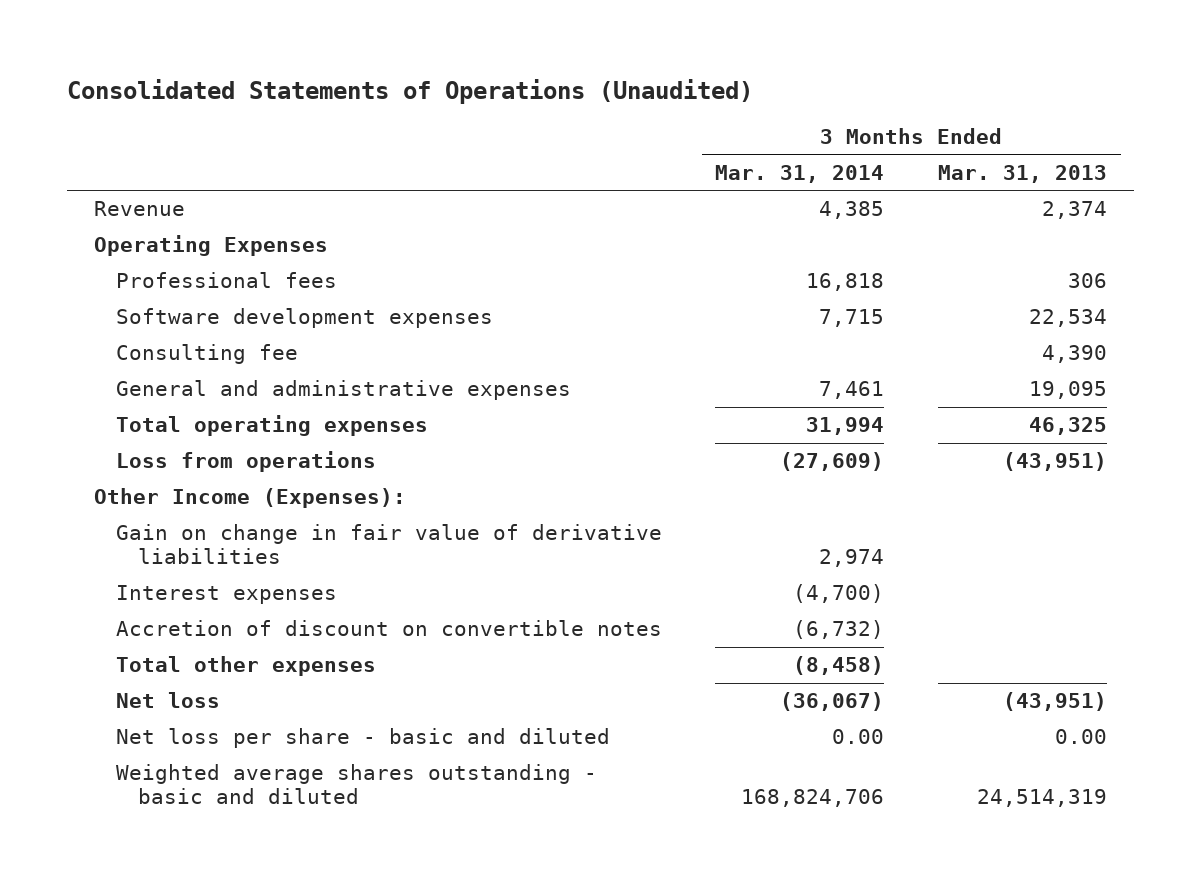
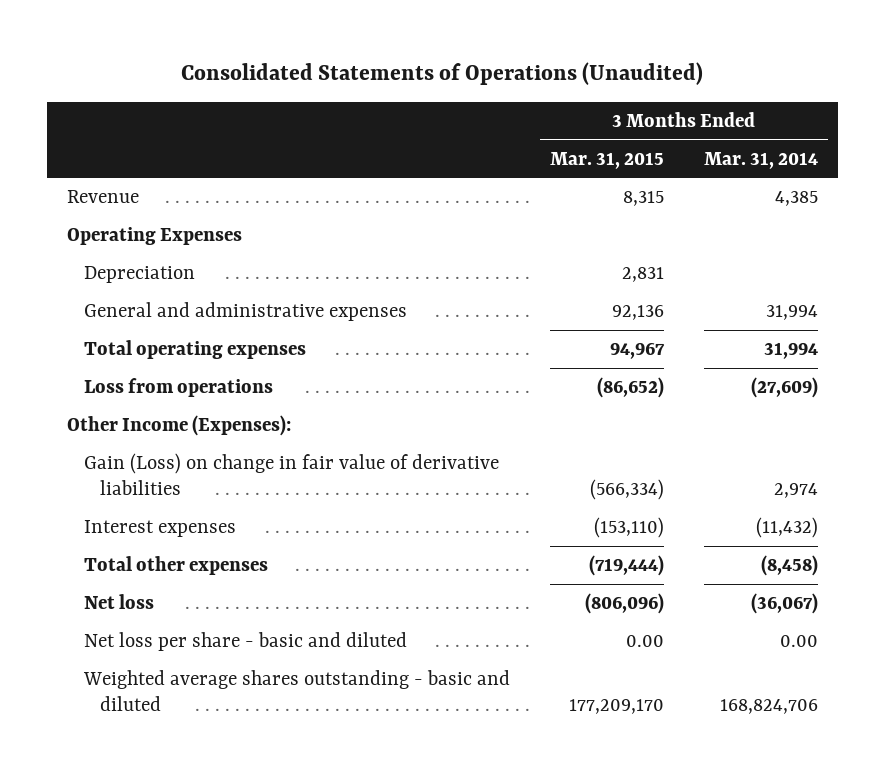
[938,164,1108,183] Mar. 31, 2013 -> none
none -> [549,151,664,169] Mar. 31, 2015
[115,272,337,289] Professional fees -> none
[115,308,493,329] Software development expenses -> none
[115,344,298,365] Consulting fee -> none
none -> [83,265,195,283] Depreciation
[819,381,885,400] 7,461 -> [765,304,818,320] 31,994
[115,620,662,637] Accretion of discount on convertible notes -> none
[115,524,662,565] Gain on change in fair value of derivative liabilities -> [83,452,499,496] Gain (Loss) on change in fair value of derivative liabilities
[793,584,885,604] (4,700) -> [755,516,818,538] (11,432)

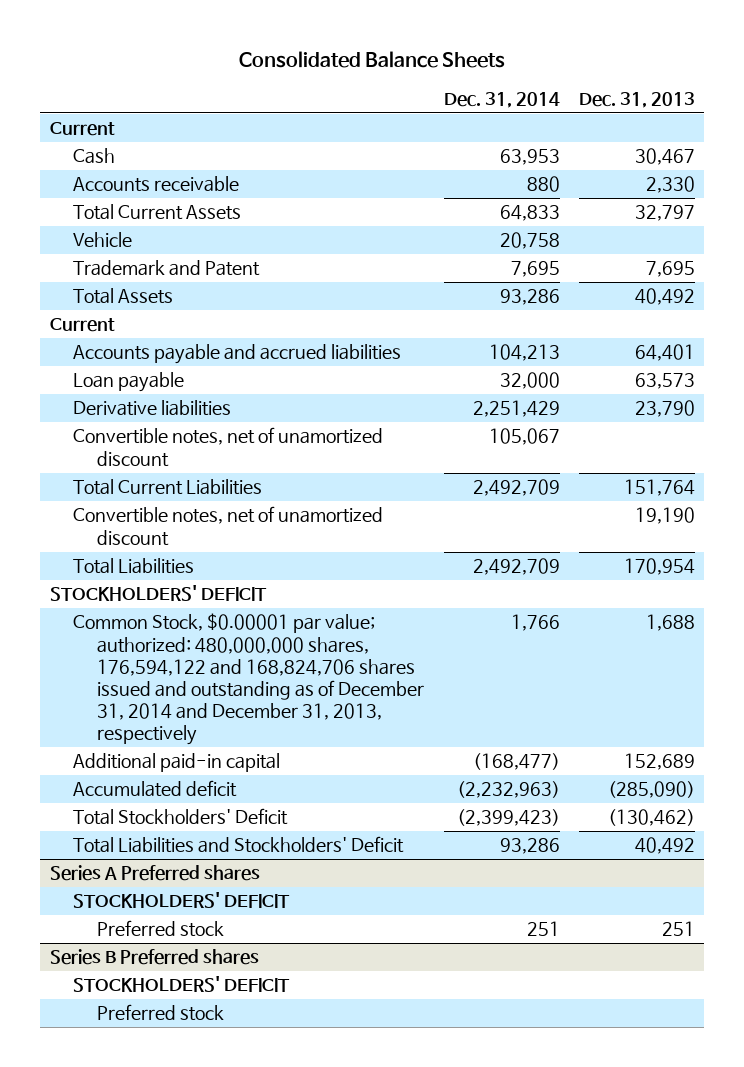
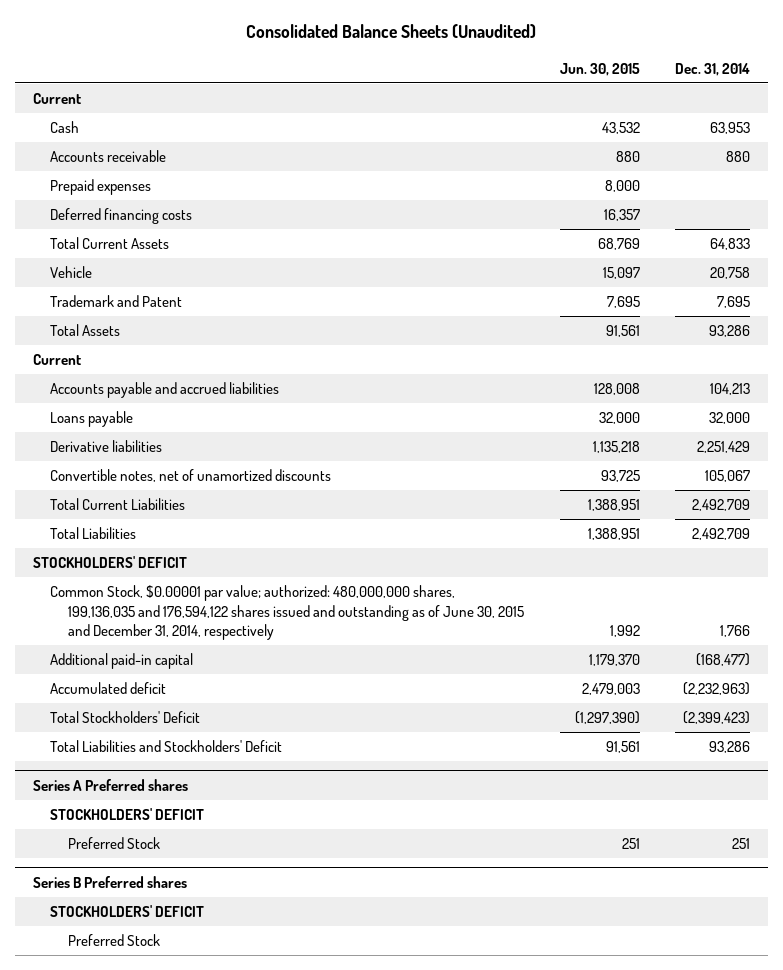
[239,50,506,68] Consolidated Balance Sheets -> [246,24,537,39] Consolidated Balance Sheets (Unaudited)
[578,91,695,108] Dec. 31, 2013 -> none
none -> [559,62,640,76] Jun. 30, 2015
none -> [50,179,152,196] Prepaid expenses
none -> [50,208,193,225] Deferred financing costs
[73,372,185,393] Loan payable -> [50,411,134,428] Loans payable
[73,427,384,467] Convertible notes, net of unamortized discount -> [50,469,332,483] Convertible notes, net of unamortized discounts
[73,506,384,546] Convertible notes, net of unamortized discount -> none
[73,613,425,746] Common Stock, $0.00001 par value; authorized: 480,000,000 shares, 176,594,122 and 168,824,706 shares issued and outstanding as of December 31, 2014 and December 31, 2013, respectively -> [50,585,525,641] Common Stock, $0.00001 par value; authorized: 480,000,000 shares, 199,136,035 and 176,594,122 shares issued and outstanding as of June 30, 2015 and December 31, 2014, respectively
[97,920,225,938] Preferred stock -> [68,837,161,850] Preferred Stock
[97,1004,225,1022] Preferred stock -> [68,934,161,947] Preferred Stock

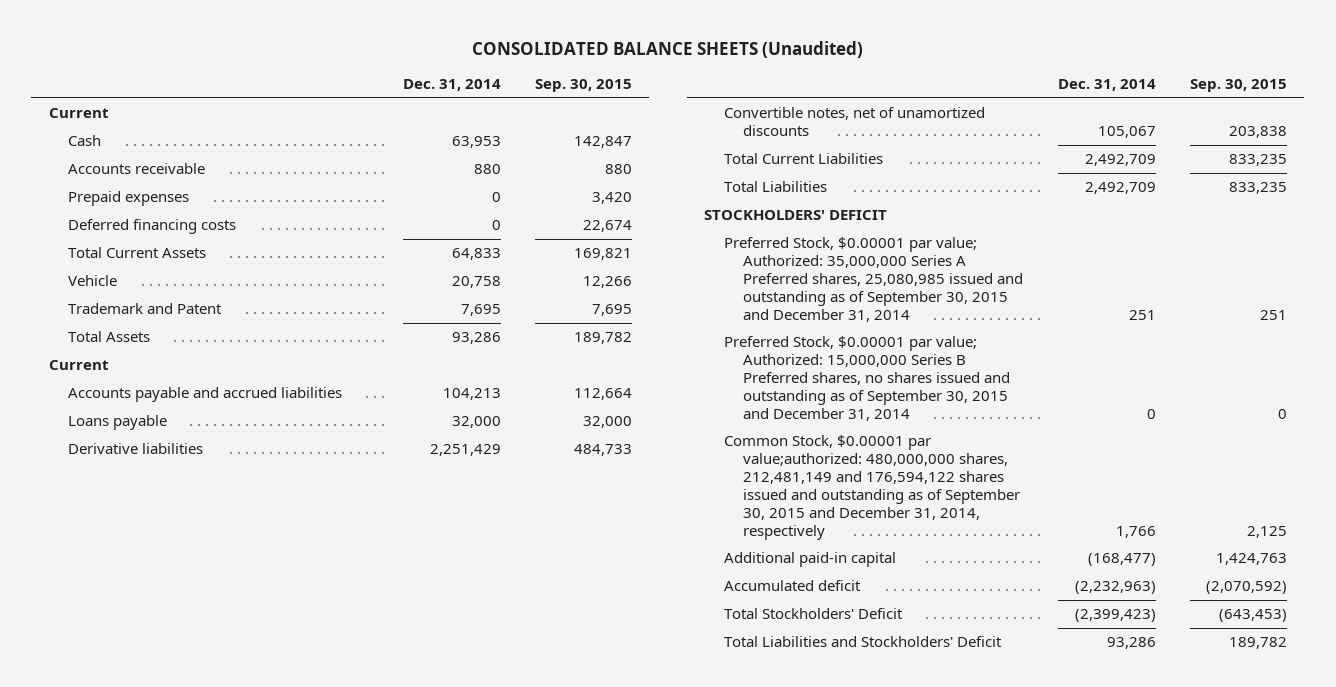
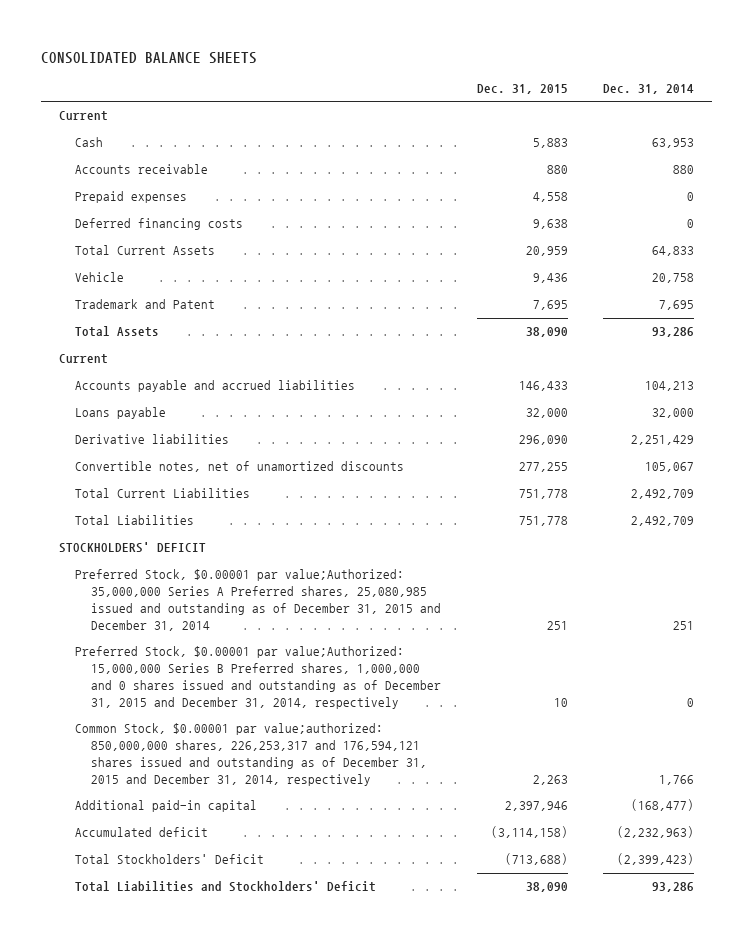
[471,40,863,58] CONSOLIDATED BALANCE SHEETS (Unaudited) -> [41,51,258,64] CONSOLIDATED BALANCE SHEETS
[534,78,632,92] Sep. 30, 2015 -> none
none -> [476,84,568,95] Dec. 31, 2015
[723,237,1024,322] Preferred Stock, $0.00001 par value; Authorized: 35,000,000 Series A Preferred shares, 25,080,985 issued and outstanding as of September 30, 2015 and December 31, 2014 -> [75,569,442,631] Preferred Stock, $0.00001 par value;Authorized: 35,000,000 Series A Preferred shares, 25,080,985 issued and outstanding as of December 31, 2015 and December 31, 2014
[723,336,1011,421] Preferred Stock, $0.00001 par value; Authorized: 15,000,000 Series B Preferred shares, no shares issued and outstanding as of September 30, 2015 and December 31, 2014 -> [75,646,442,709] Preferred Stock, $0.00001 par value;Authorized: 15,000,000 Series B Preferred shares, 1,000,000 and 0 shares issued and outstanding as of December 31, 2015 and December 31, 2014, respectively
[723,435,1021,540] Common Stock, $0.00001 par value;authorized: 480,000,000 shares, 212,481,149 and 176,594,122 shares issued and outstanding as of September 30, 2015 and December 31, 2014, respectively -> [75,723,428,786] Common Stock, $0.00001 par value;authorized: 850,000,000 shares, 226,253,317 and 176,594,121 shares issued and outstanding as of December 31, 2015 and December 31, 2014, respectively

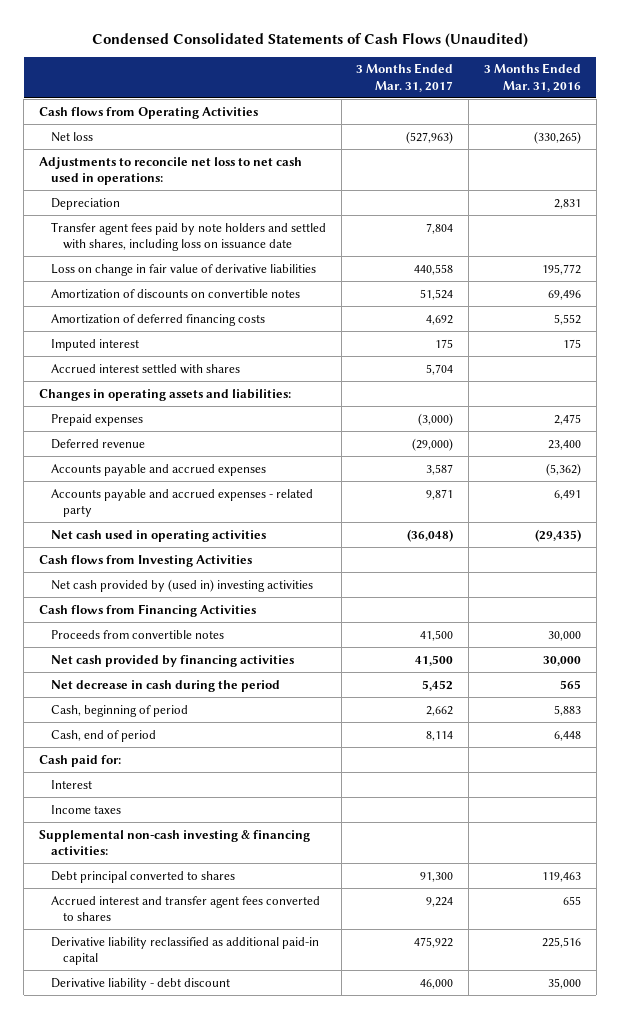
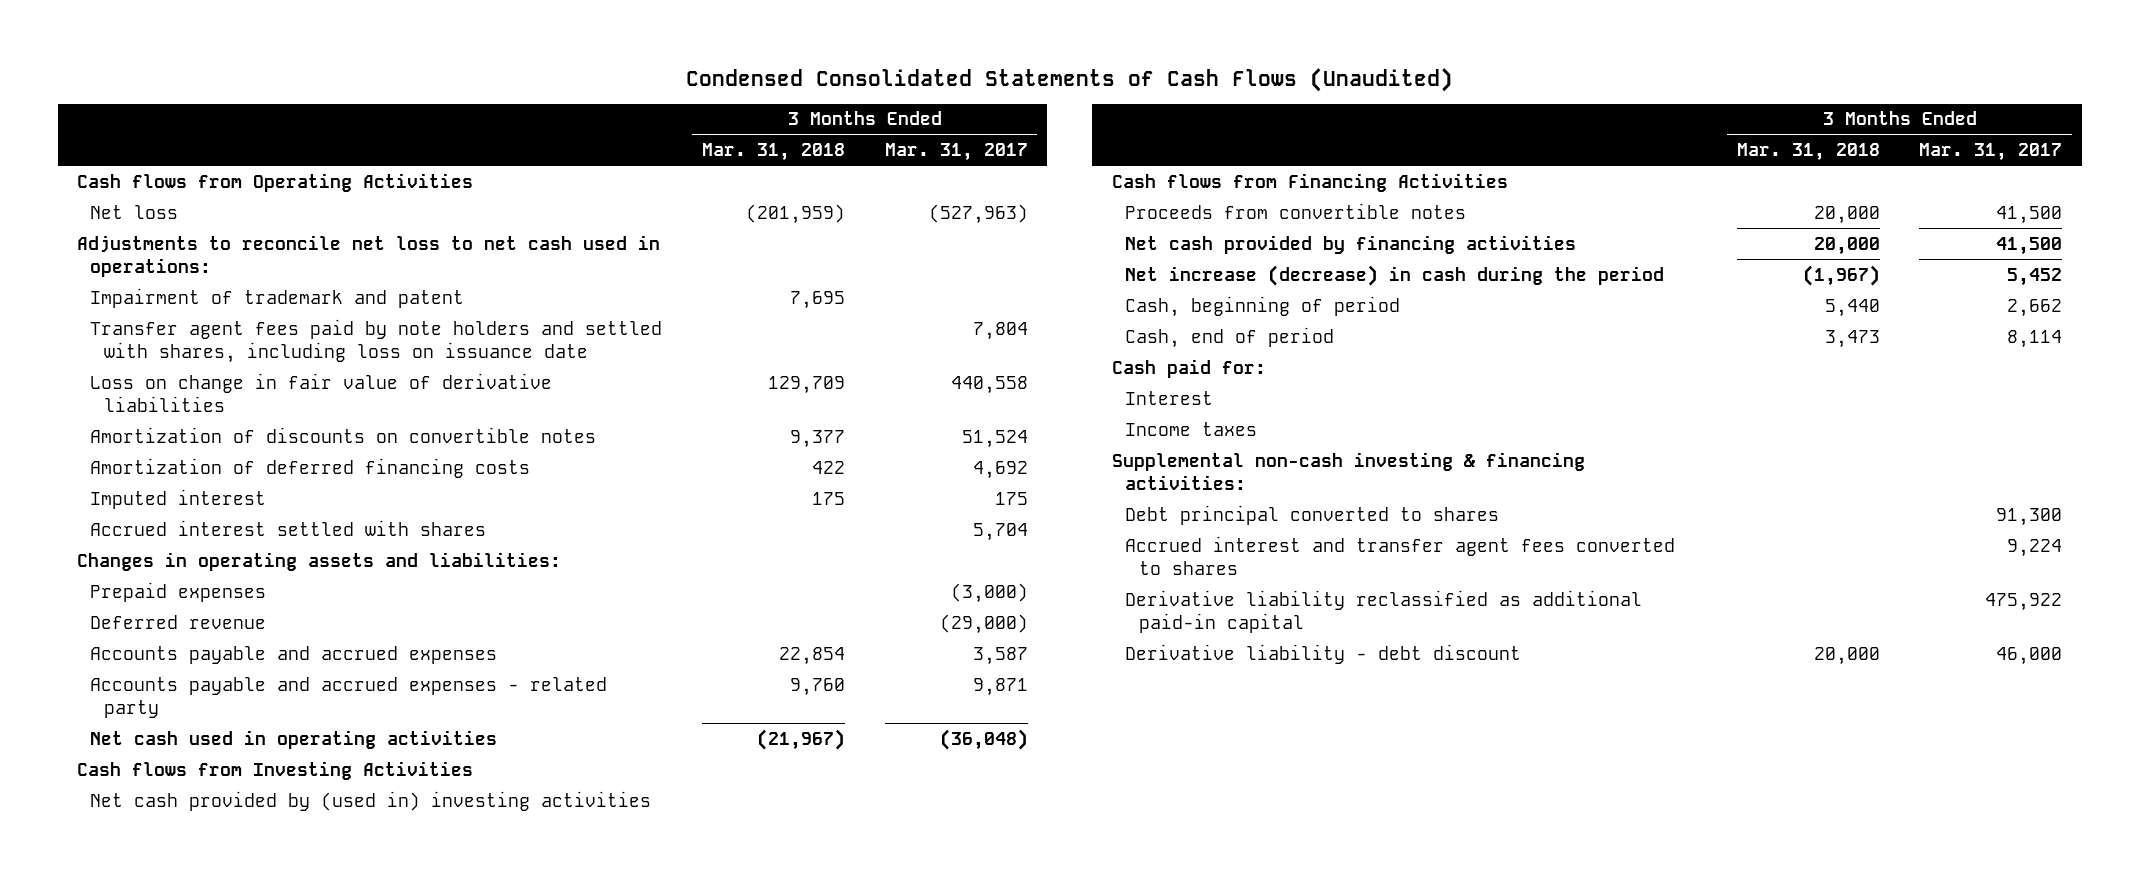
[483,63,581,92] 3 Months Ended Mar. 31, 2016 -> none
none -> [702,143,846,162] Mar. 31, 2018
[50,197,120,210] Depreciation -> none
none -> [90,287,465,308] Impairment of trademark and patent
[50,679,280,692] Net decrease in cash during the period -> [1125,264,1665,286] Net increase (decrease) in cash during the period

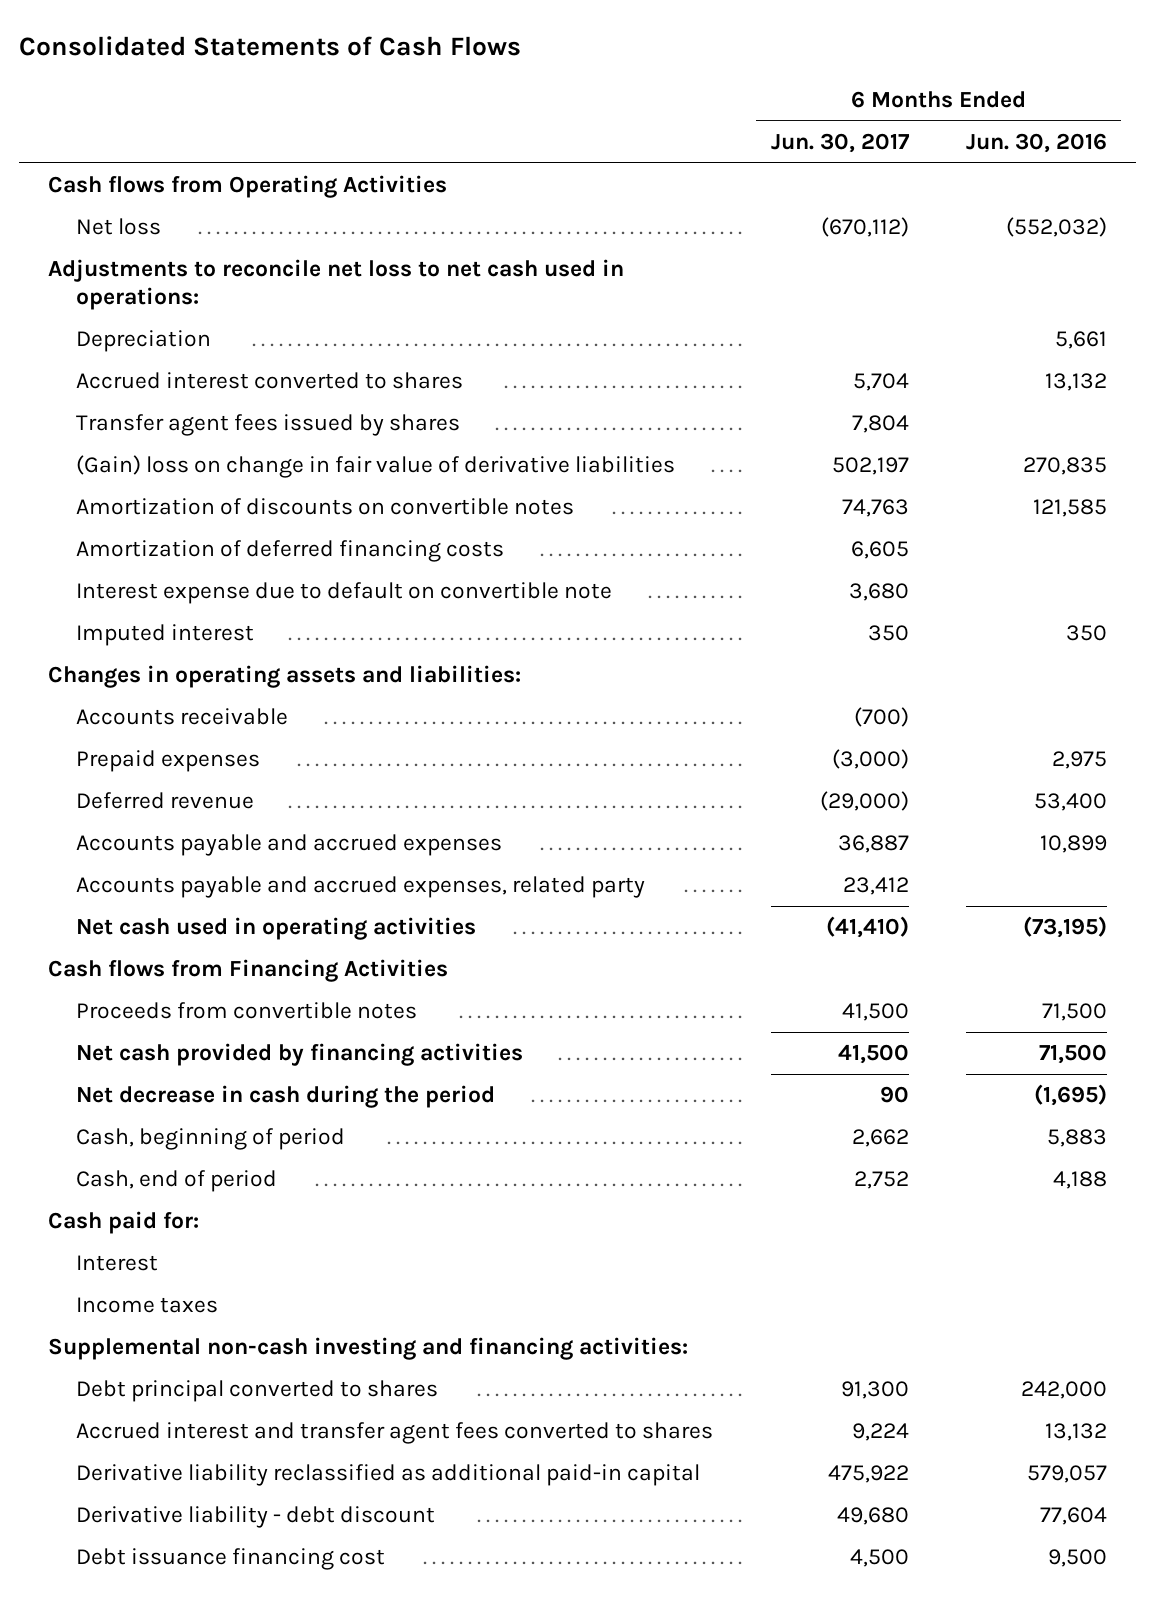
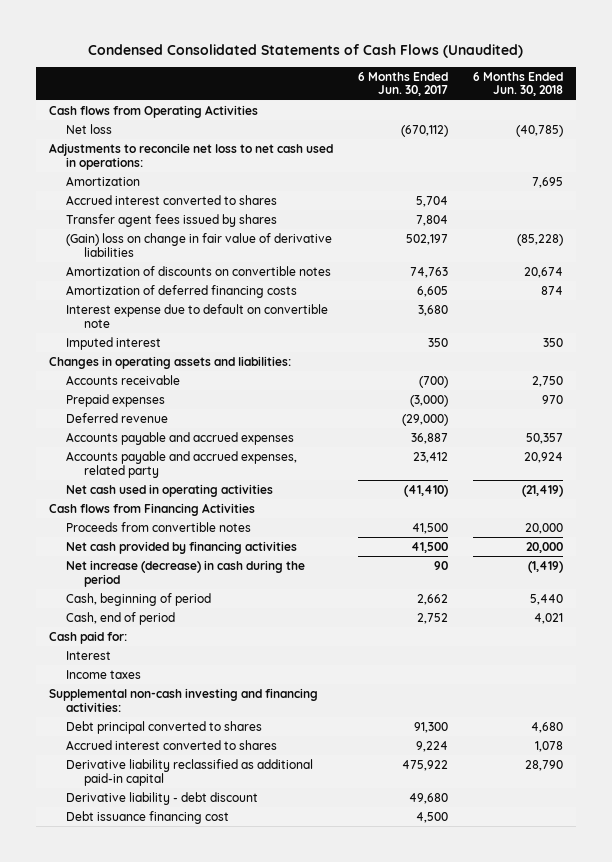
[19,36,522,57] Consolidated Statements of Cash Flows -> [87,43,523,58] Condensed Consolidated Statements of Cash Flows (Unaudited)
[966,133,1108,154] Jun. 30, 2016 -> none
none -> [473,71,564,97] 6 Months Ended Jun. 30, 2018
[76,330,212,353] Depreciation -> none
none -> [66,175,141,186] Amortization
[76,1085,496,1109] Net decrease in cash during the period -> [66,559,306,587] Net increase (decrease) in cash during the period
[76,1422,714,1445] Accrued interest and transfer agent fees converted to shares -> [66,739,278,750] Accrued interest converted to shares

